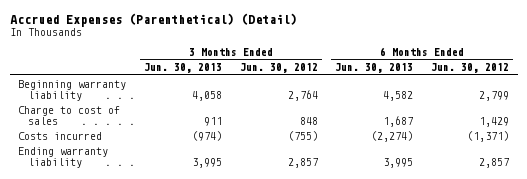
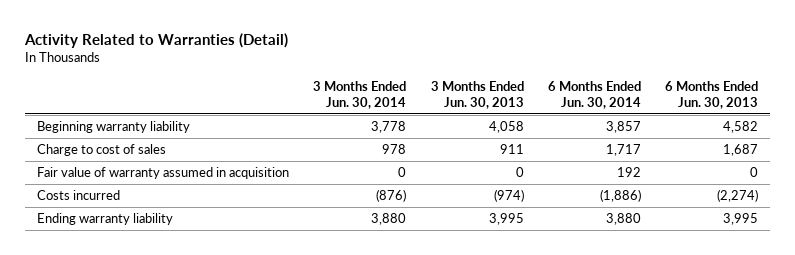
[9,12,297,27] Accrued Expenses (Parenthetical) (Detail) -> [24,33,289,49] Activity Related to Warranties (Detail)
[239,63,318,74] Jun. 30, 2012 -> none
[430,63,509,74] Jun. 30, 2012 -> none
none -> [313,81,407,109] 3 Months Ended Jun. 30, 2014
none -> [547,81,641,109] 6 Months Ended Jun. 30, 2014
none -> [37,167,290,180] Fair value of warranty assumed in acquisition

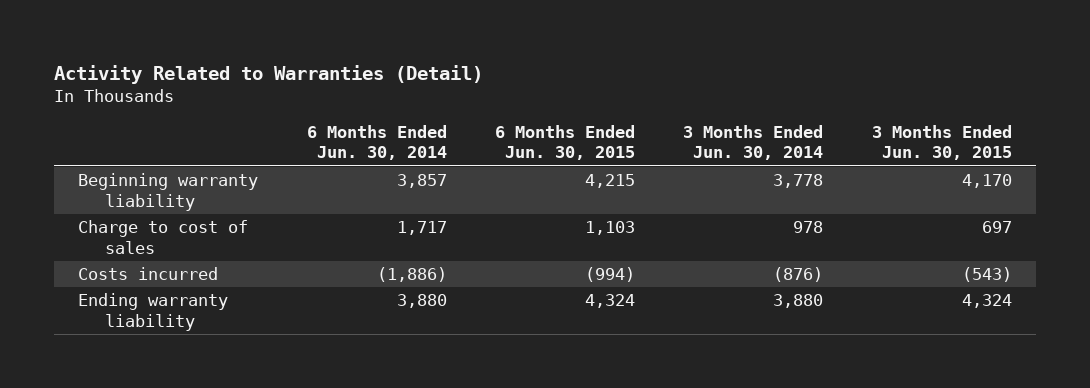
[430,81,524,109] 3 Months Ended Jun. 30, 2013 -> none
[664,81,758,109] 6 Months Ended Jun. 30, 2013 -> none
none -> [494,124,635,161] 6 Months Ended Jun. 30, 2015
none -> [871,124,1012,161] 3 Months Ended Jun. 30, 2015
[37,167,290,180] Fair value of warranty assumed in acquisition -> none

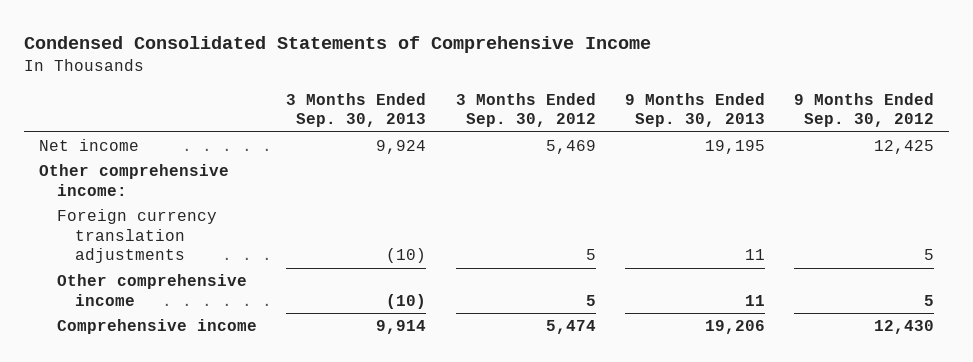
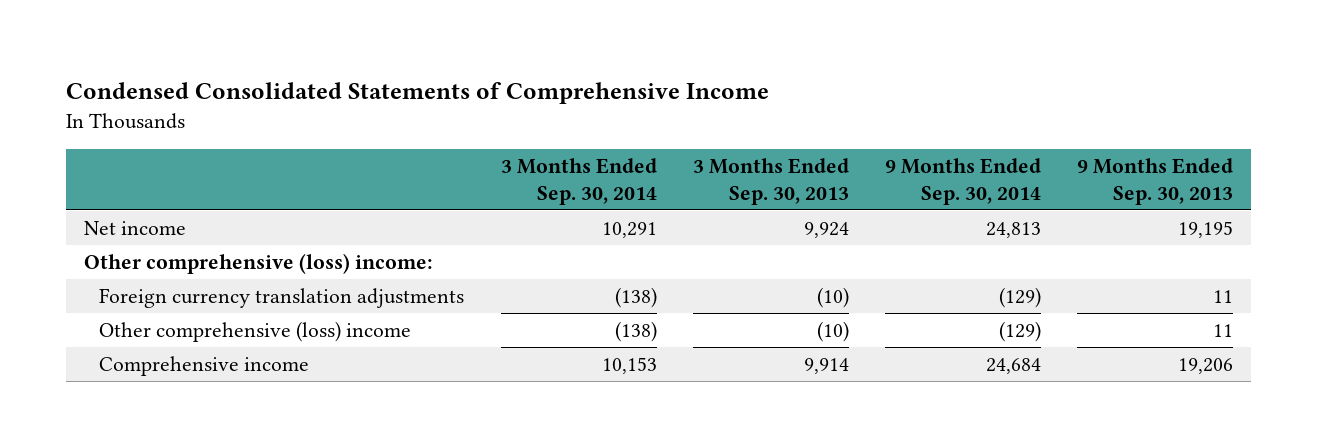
[455,92,596,128] 3 Months Ended Sep. 30, 2012 -> none
[794,92,935,128] 9 Months Ended Sep. 30, 2012 -> none
none -> [500,158,657,206] 3 Months Ended Sep. 30, 2014
none -> [884,158,1041,206] 9 Months Ended Sep. 30, 2014
[38,163,229,196] Other comprehensive income: -> [83,252,433,274] Other comprehensive (loss) income:
[56,273,247,306] Other comprehensive income -> [99,320,412,342] Other comprehensive (loss) income

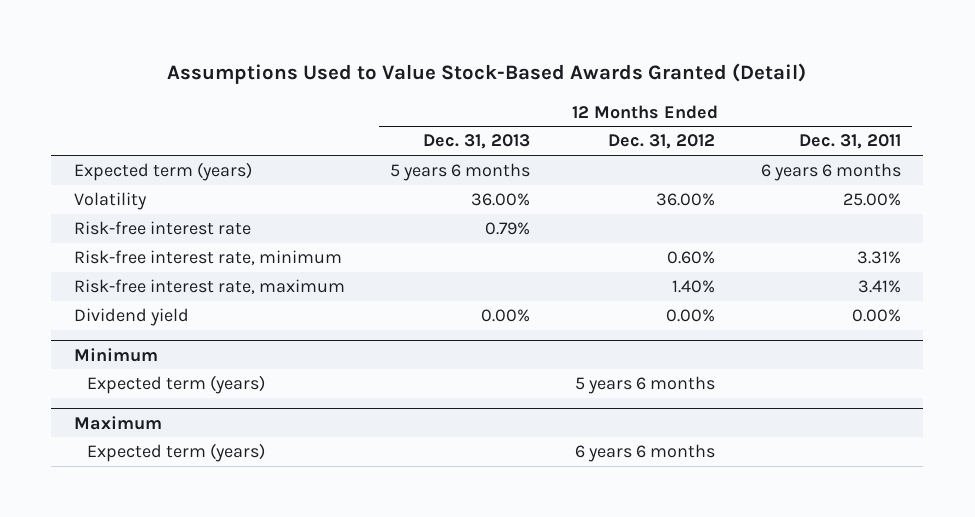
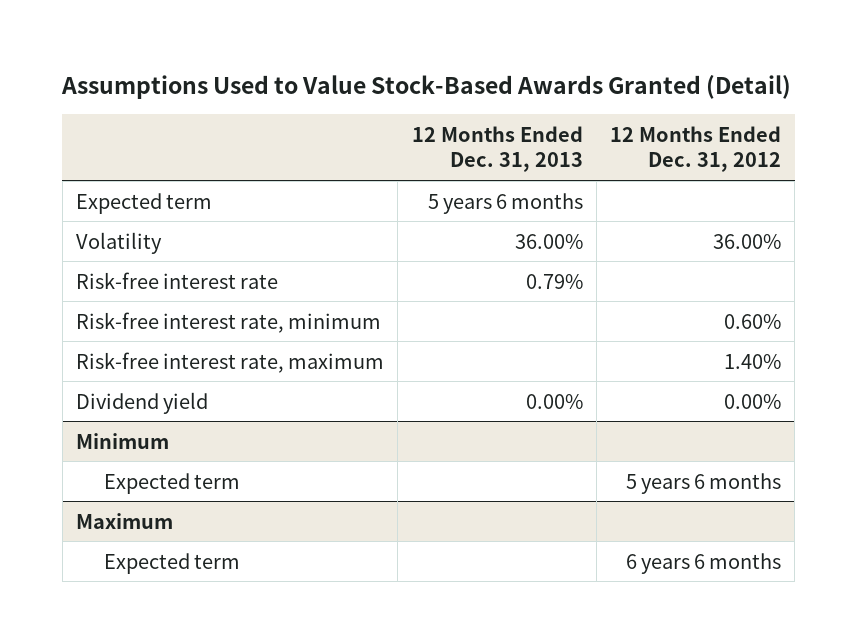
[798,134,901,150] Dec. 31, 2011 -> none
[74,162,253,182] Expected term (years) -> [76,192,213,214] Expected term
[86,375,265,395] Expected term (years) -> [103,472,240,494] Expected term
[86,443,265,463] Expected term (years) -> [103,552,240,574] Expected term

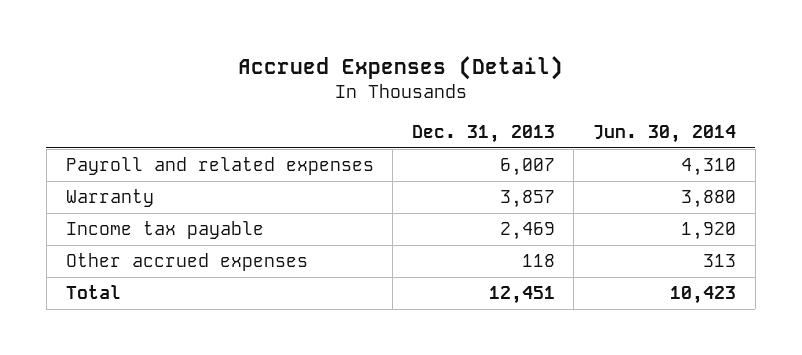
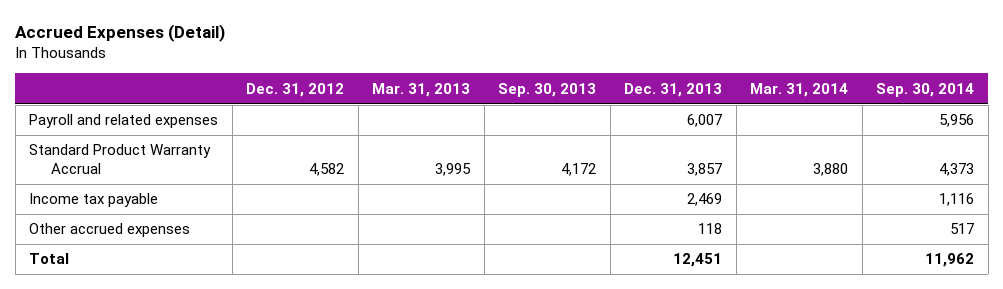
[593,125,737,144] Jun. 30, 2014 -> none
none -> [246,82,345,97] Dec. 31, 2012
none -> [372,82,471,97] Mar. 31, 2013
none -> [498,82,597,97] Sep. 30, 2013
none -> [750,82,849,97] Mar. 31, 2014
none -> [876,82,975,97] Sep. 30, 2014
[65,189,154,208] Warranty -> [29,144,212,175] Standard Product Warranty Accrual

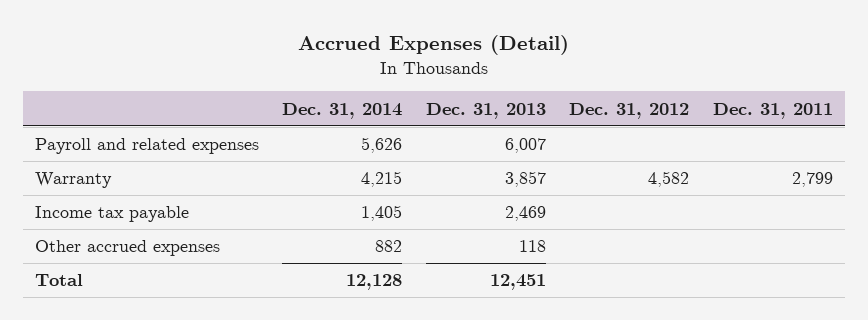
[372,82,471,97] Mar. 31, 2013 -> none
[498,82,597,97] Sep. 30, 2013 -> none
[750,82,849,97] Mar. 31, 2014 -> none
[876,82,975,97] Sep. 30, 2014 -> none
none -> [282,102,403,119] Dec. 31, 2014
none -> [712,102,833,119] Dec. 31, 2011
[29,144,212,175] Standard Product Warranty Accrual -> [34,172,112,189] Warranty

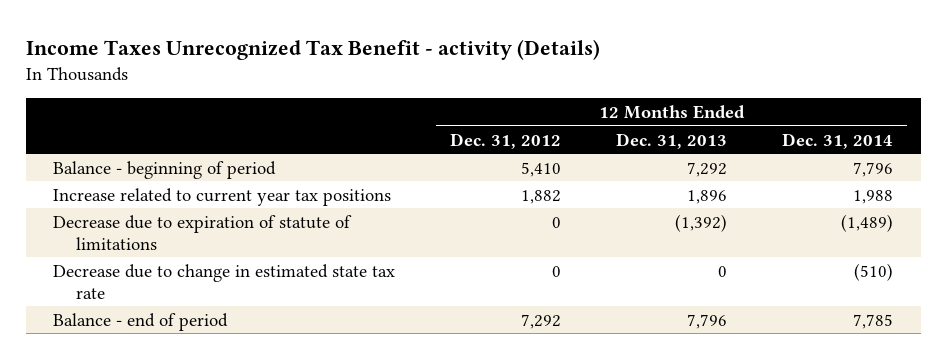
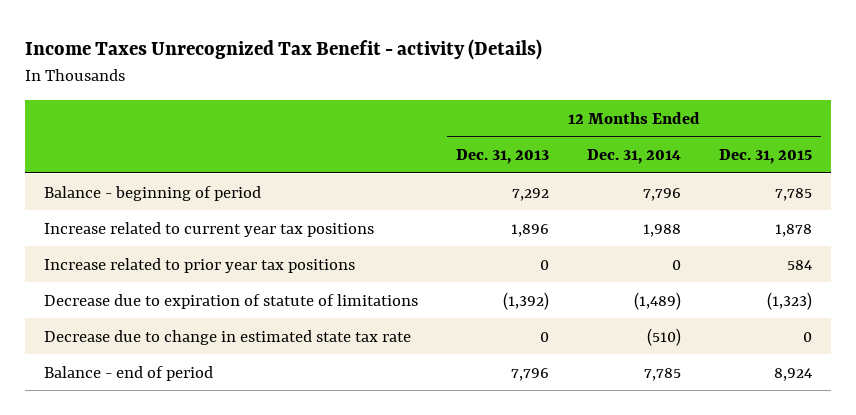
[450,132,562,149] Dec. 31, 2012 -> none
none -> [718,149,812,165] Dec. 31, 2015
none -> [44,257,356,273] Increase related to prior year tax positions

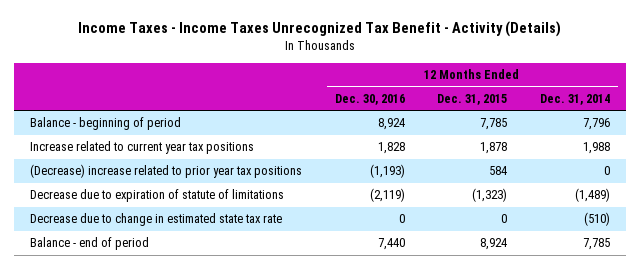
[25,39,543,61] Income Taxes Unrecognized Tax Benefit - activity (Details) -> [78,21,562,38] Income Taxes - Income Taxes Unrecognized Tax Benefit - Activity (Details)
[456,149,550,165] Dec. 31, 2013 -> none
none -> [334,94,405,106] Dec. 30, 2016
[44,257,356,273] Increase related to prior year tax positions -> [30,164,303,179] (Decrease) increase related to prior year tax positions

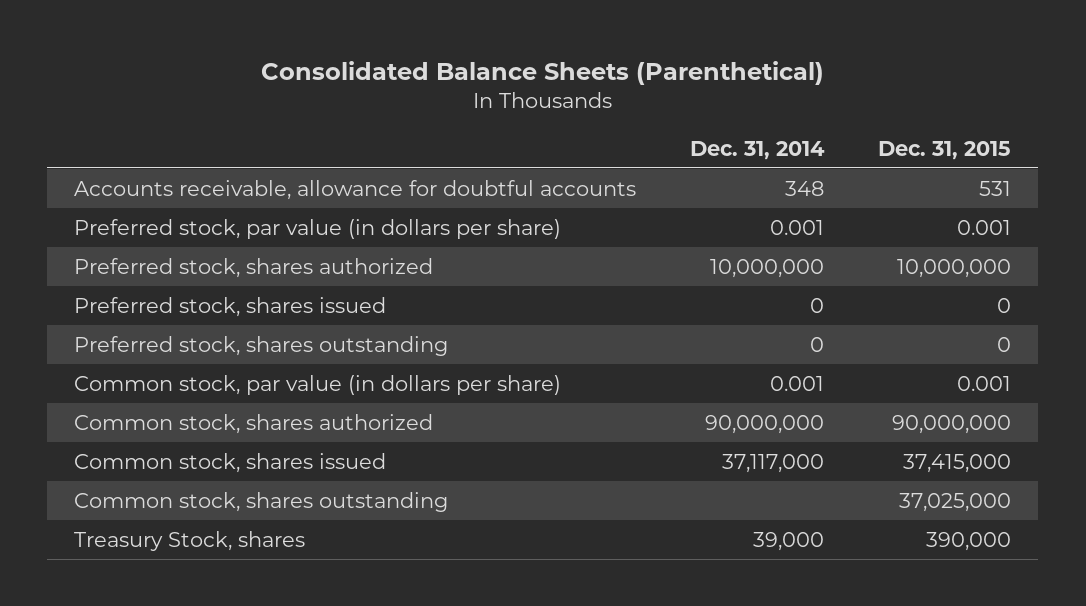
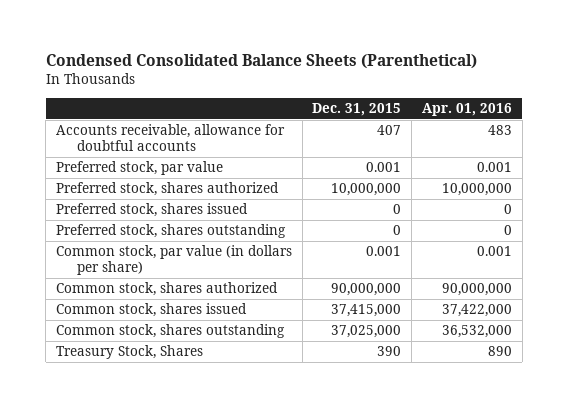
[260,60,824,85] Consolidated Balance Sheets (Parenthetical) -> [45,54,477,70] Condensed Consolidated Balance Sheets (Parenthetical)
[690,140,826,160] Dec. 31, 2014 -> none
none -> [421,103,512,117] Apr. 01, 2016
[979,180,1012,196] 531 -> [377,125,402,136] 407
[74,218,562,239] Preferred stock, par value (in dollars per share) -> [55,161,223,176] Preferred stock, par value
[74,530,306,551] Treasury Stock, shares -> [55,345,203,360] Treasury Stock, Shares
[926,531,1012,551] 390,000 -> [377,346,402,357] 390

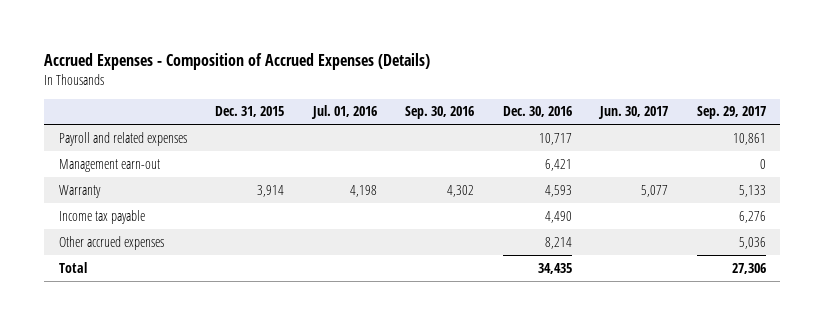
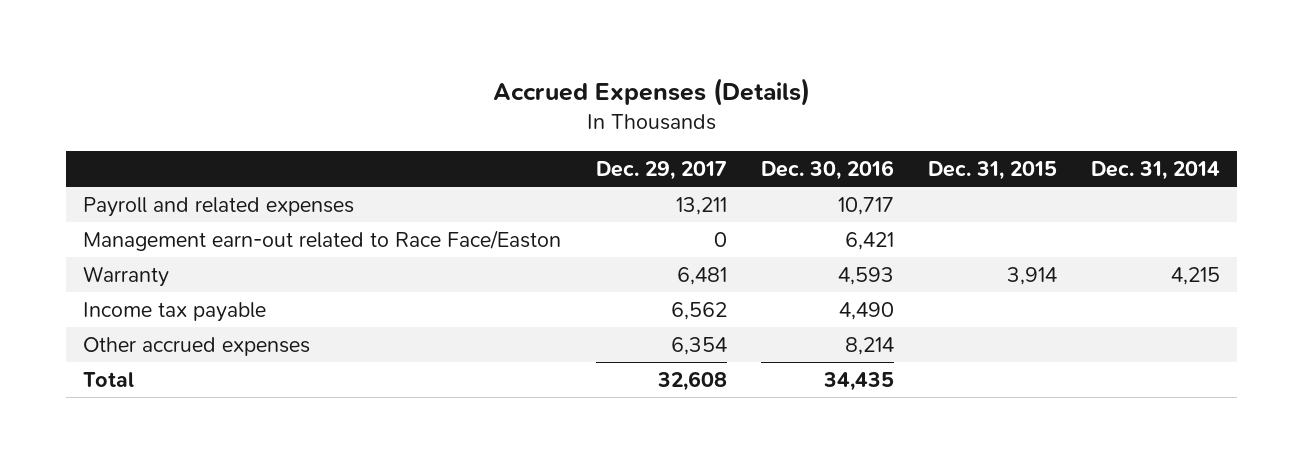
[44,53,431,71] Accrued Expenses - Composition of Accrued Expenses (Details) -> [492,78,810,107] Accrued Expenses (Details)
[310,105,377,120] Jul. 01, 2016 -> none
[405,106,475,120] Sep. 30, 2016 -> none
[598,106,669,120] Jun. 30, 2017 -> none
[696,106,766,120] Sep. 29, 2017 -> none
none -> [595,161,727,181] Dec. 29, 2017
none -> [1090,161,1220,181] Dec. 31, 2014
[58,158,160,172] Management earn-out -> [83,230,562,252] Management earn-out related to Race Face/Easton

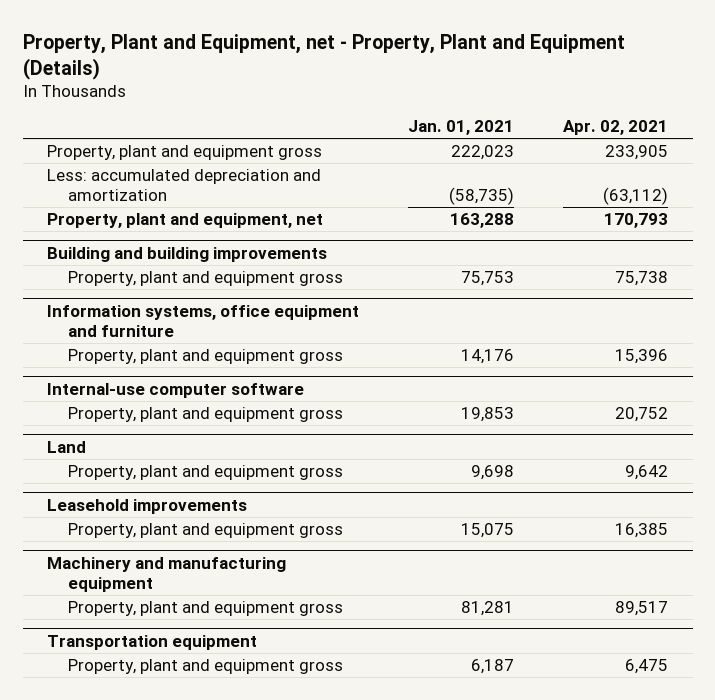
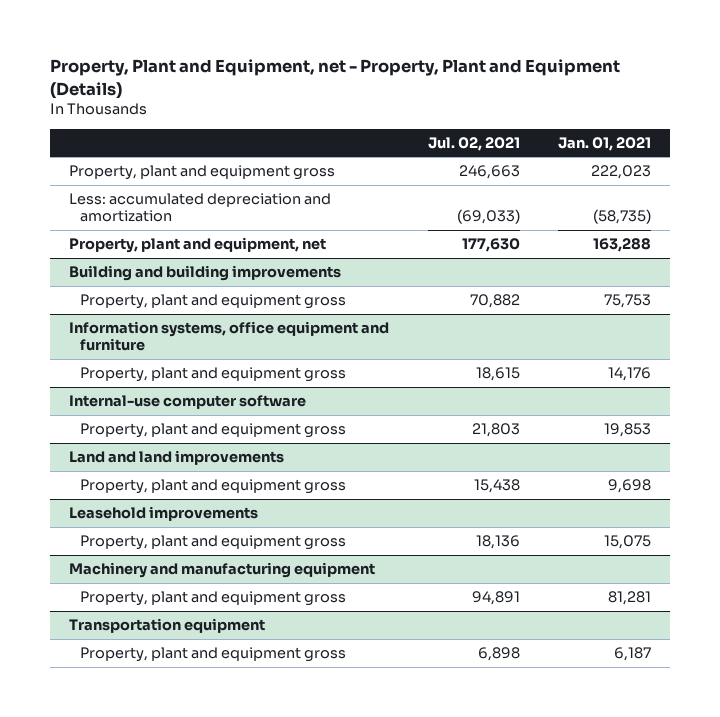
[563,120,669,136] Apr. 02, 2021 -> none
none -> [427,136,520,151] Jul. 02, 2021
[47,440,87,453] Land -> [69,450,285,466] Land and land improvements

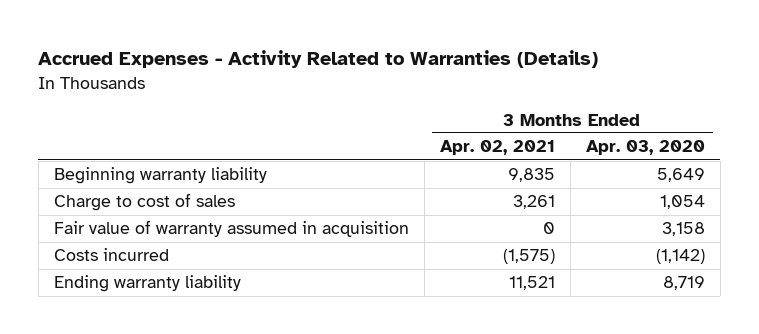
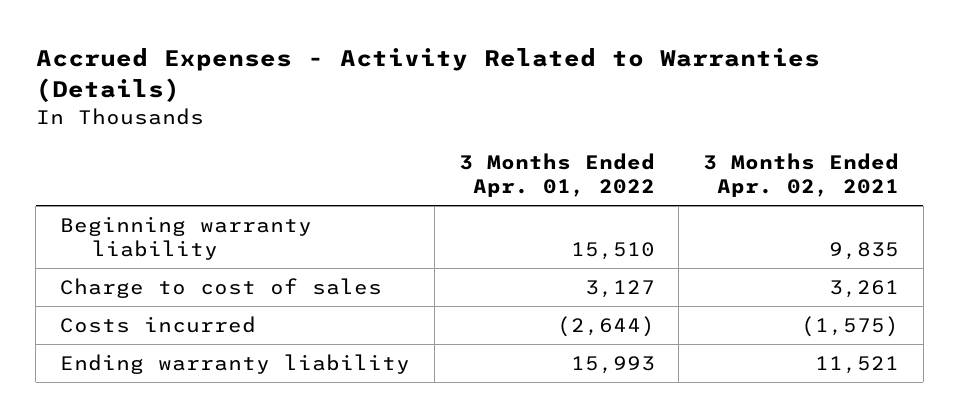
[585,140,705,156] Apr. 03, 2020 -> none
none -> [458,153,655,198] 3 Months Ended Apr. 01, 2022
[53,220,409,238] Fair value of warranty assumed in acquisition -> none

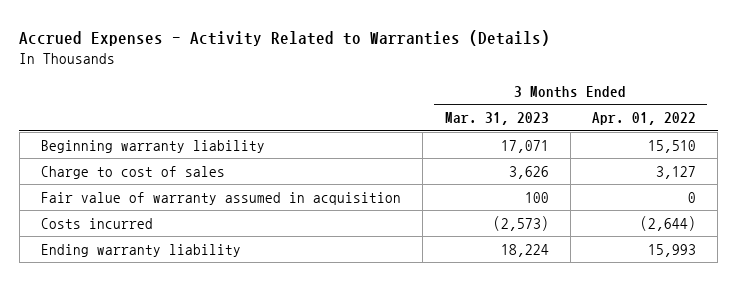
[703,153,900,198] 3 Months Ended Apr. 02, 2021 -> none
none -> [444,112,549,126] Mar. 31, 2023
none -> [41,192,402,206] Fair value of warranty assumed in acquisition

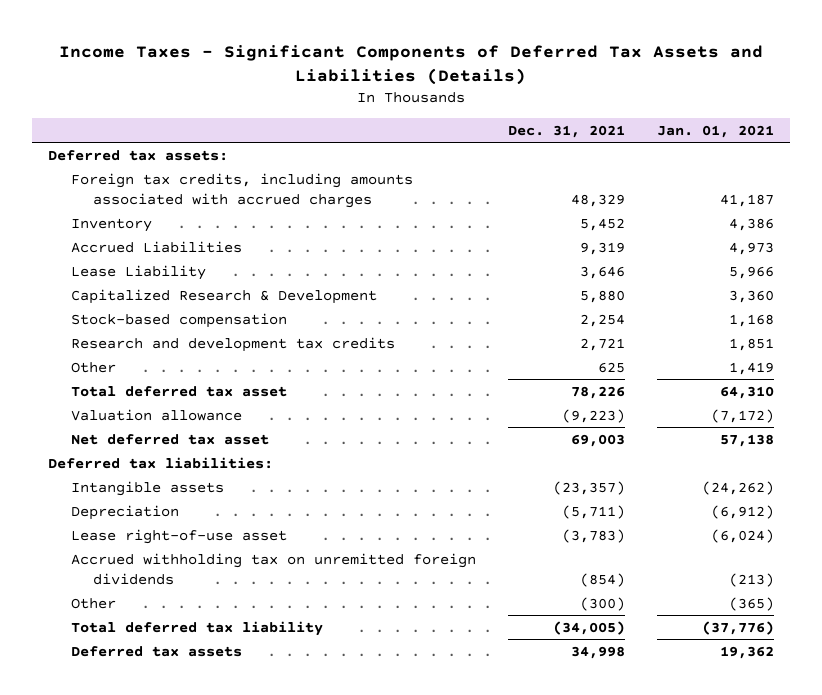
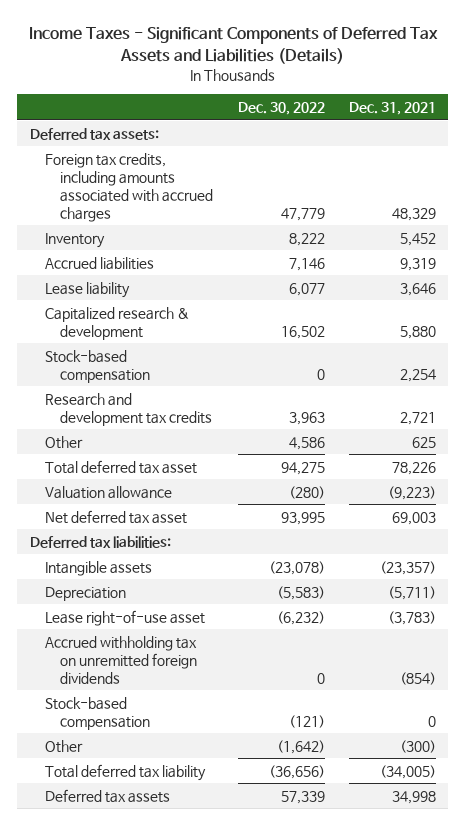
[656,124,774,138] Jan. 01, 2021 -> none
none -> [237,102,325,116] Dec. 30, 2022
[70,240,242,253] Accrued Liabilities -> [44,256,154,270] Accrued liabilities
[70,264,206,280] Lease Liability -> [44,281,130,298] Lease liability
[70,288,377,304] Capitalized Research & Development -> [44,306,189,340] Capitalized research & development
none -> [44,696,151,730] Stock-based compensation

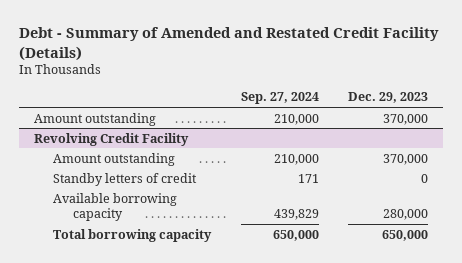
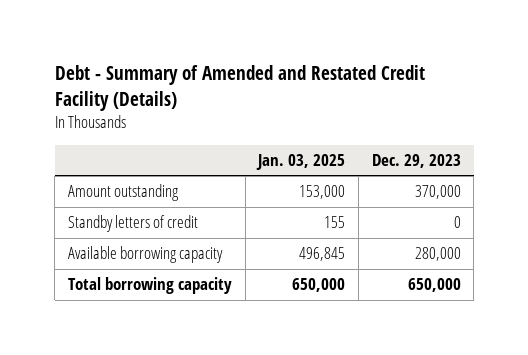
[240,92,319,105] Sep. 27, 2024 -> none
none -> [256,153,346,170] Jan. 03, 2025
[33,132,189,146] Revolving Credit Facility -> none
[53,152,176,166] Amount outstanding -> none

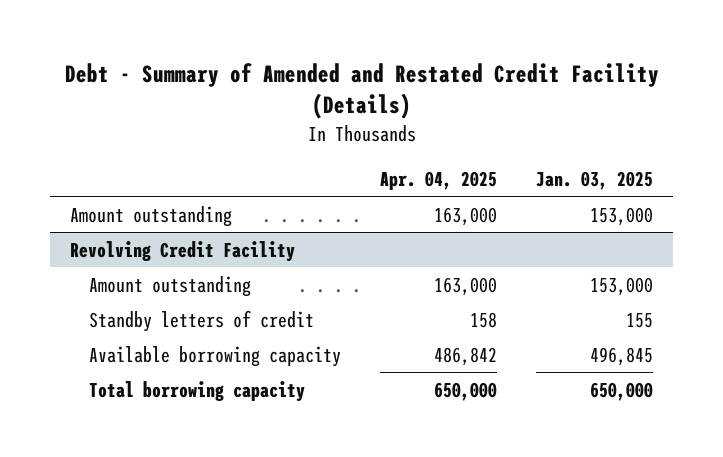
[371,153,461,168] Dec. 29, 2023 -> none
none -> [380,170,498,190] Apr. 04, 2025
none -> [70,240,296,262] Revolving Credit Facility
none -> [89,275,252,297] Amount outstanding

